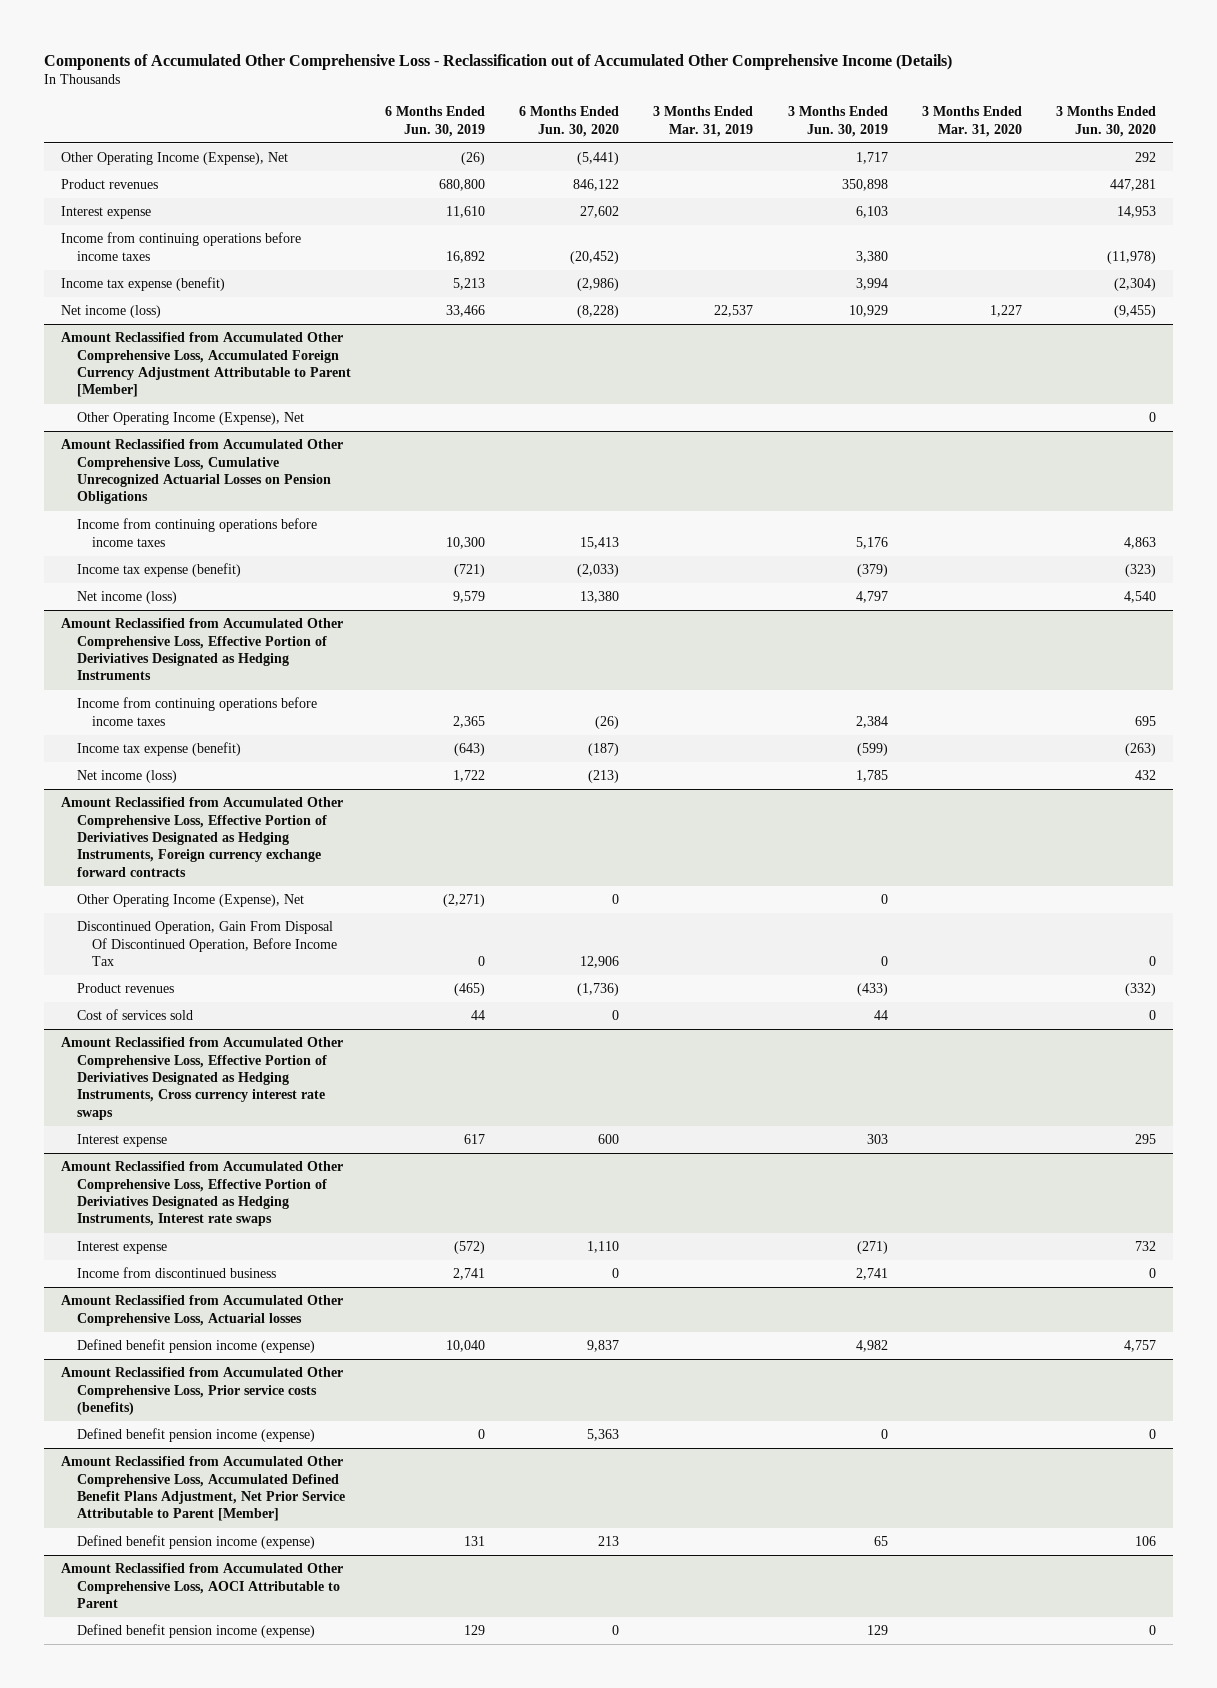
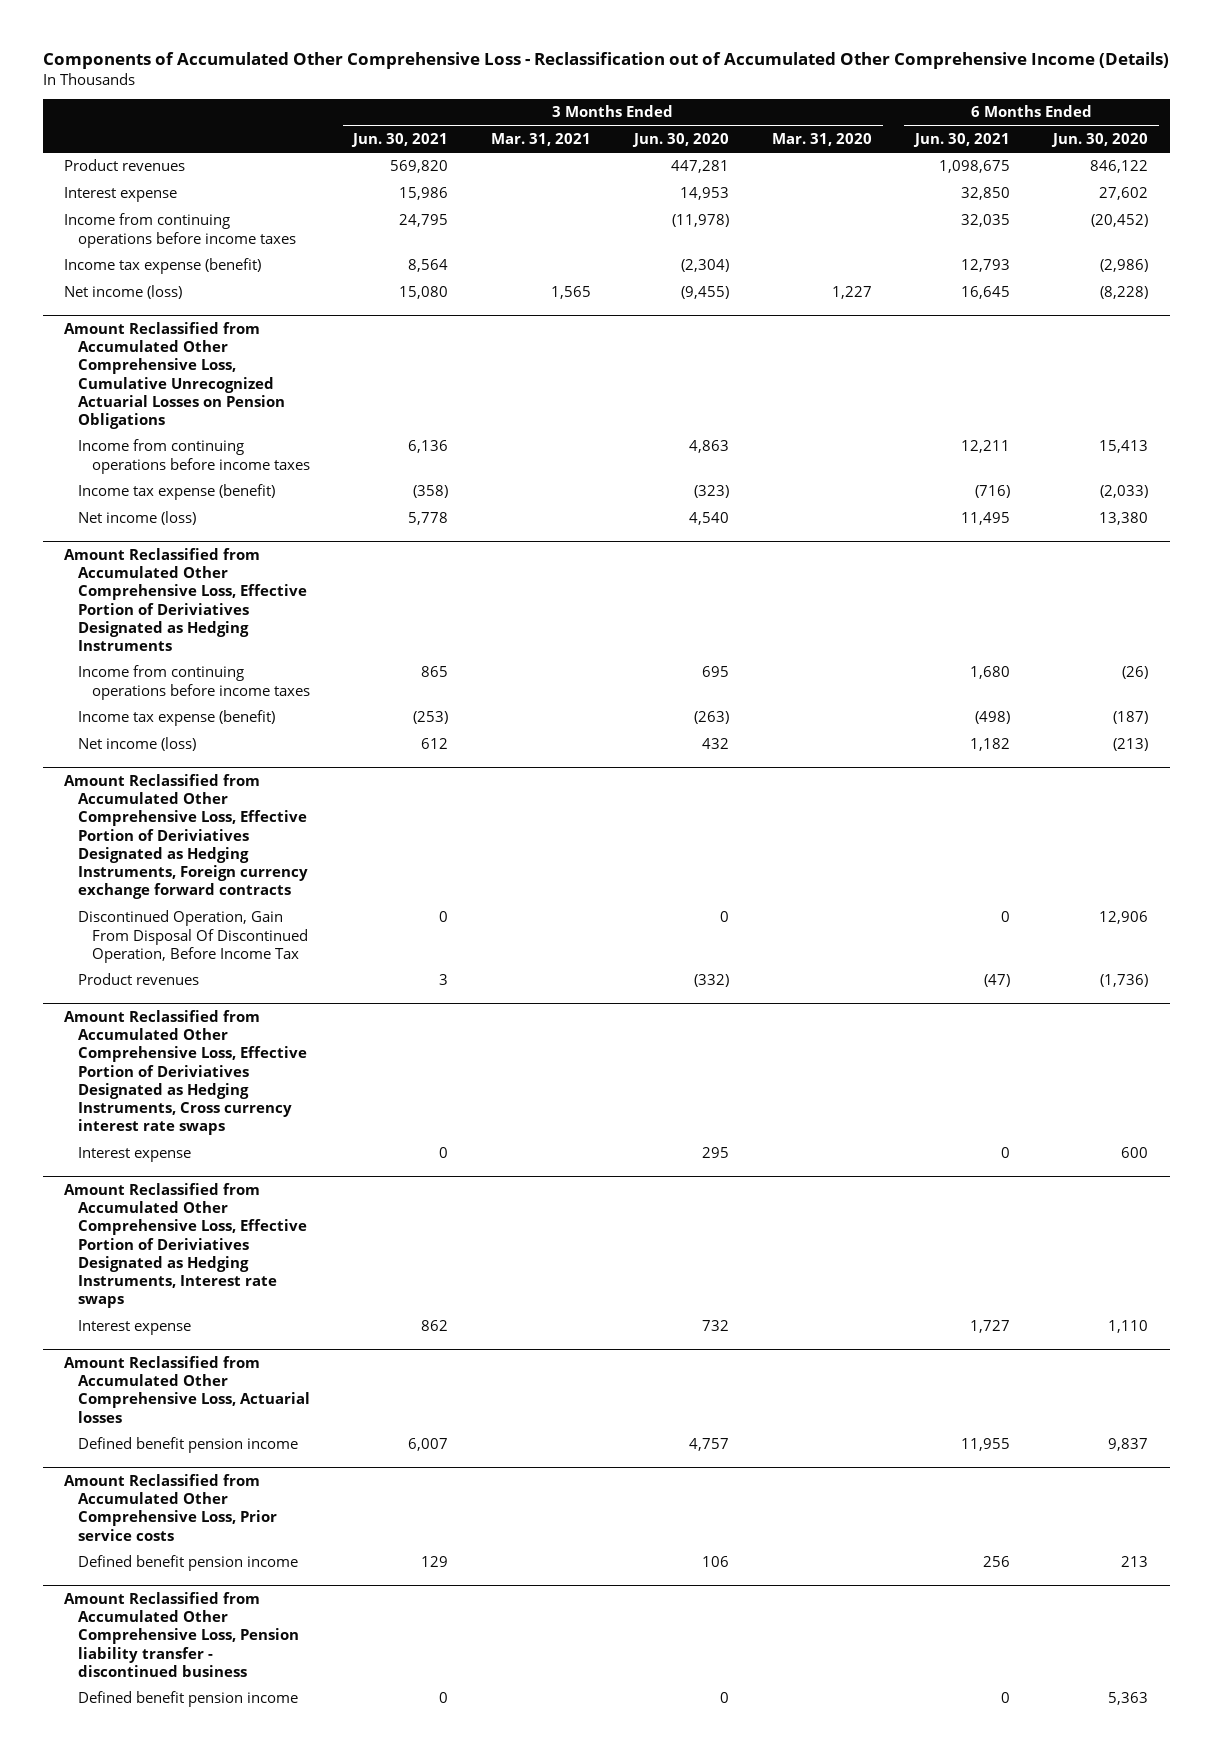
[384,106,485,137] 6 Months Ended Jun. 30, 2019 -> none
[653,106,754,137] 3 Months Ended Mar. 31, 2019 -> none
[787,106,888,137] 3 Months Ended Jun. 30, 2019 -> none
none -> [351,133,449,148] Jun. 30, 2021
none -> [491,133,592,147] Mar. 31, 2021
none -> [913,133,1011,148] Jun. 30, 2021
[61,152,289,166] Other Operating Income (Expense), Net -> none
[61,332,351,398] Amount Reclassified from Accumulated Other Comprehensive Loss, Accumulated Foreign Currency Adjustment Attributable to Parent [Member] -> none
[76,412,304,426] Other Operating Income (Expense), Net -> none
[76,894,304,908] Other Operating Income (Expense), Net -> none
[76,1009,193,1021] Cost of services sold -> none
[76,1267,276,1279] Income from discontinued business -> none
[61,1456,345,1522] Amount Reclassified from Accumulated Other Comprehensive Loss, Accumulated Defined Benefit Plans Adjustment, Net Prior Service Attributable to Parent [Member] -> none
[61,1563,344,1609] Amount Reclassified from Accumulated Other Comprehensive Loss, AOCI Attributable to Parent -> none
[76,1624,315,1639] Defined benefit pension income (expense) -> none
[76,1339,315,1354] Defined benefit pension income (expense) -> [78,1437,299,1454] Defined benefit pension income
[61,1367,344,1416] Amount Reclassified from Accumulated Other Comprehensive Loss, Prior service costs (benefits) -> [64,1473,278,1541] Amount Reclassified from Accumulated Other Comprehensive Loss, Prior service costs
[76,1428,315,1443] Defined benefit pension income (expense) -> [78,1555,299,1572] Defined benefit pension income
[587,1429,620,1442] 5,363 -> [1121,1556,1149,1568] 213
[1149,1429,1157,1440] 0 -> [702,1556,730,1568] 106
none -> [64,1591,300,1677] Amount Reclassified from Accumulated Other Comprehensive Loss, Pension liability transfer - discontinued business
[76,1535,315,1550] Defined benefit pension income (expense) -> [78,1691,299,1708] Defined benefit pension income
[598,1536,620,1547] 213 -> [1108,1692,1149,1706] 5,363
[1135,1536,1157,1547] 106 -> [720,1692,730,1704] 0

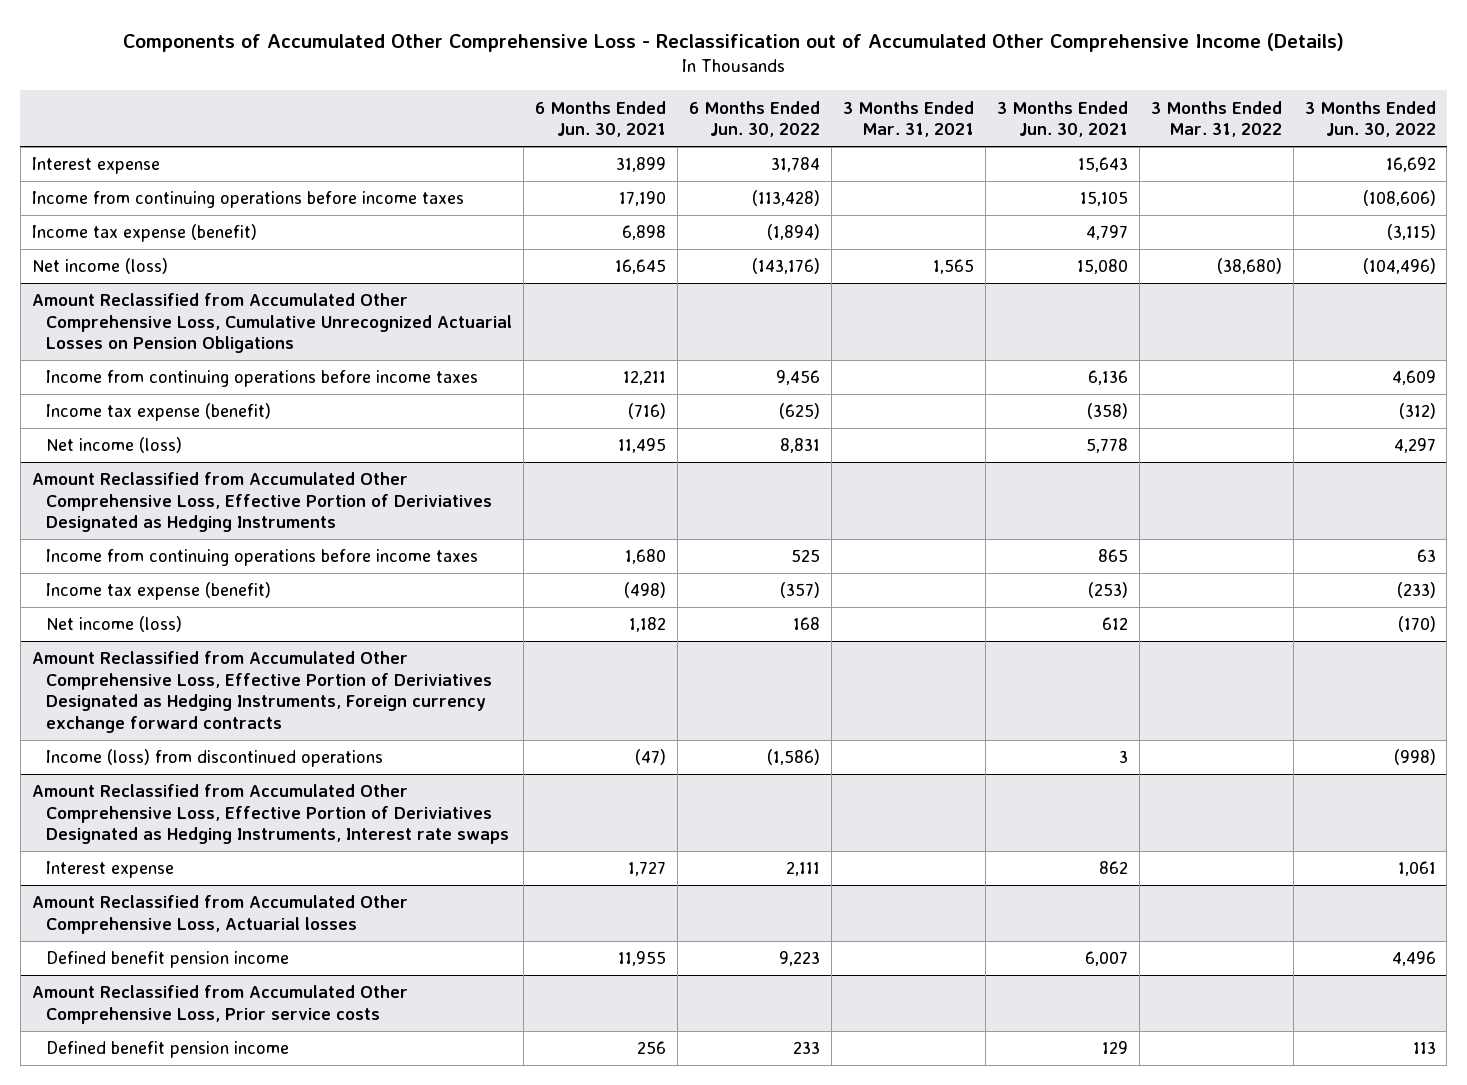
[632,133,730,148] Jun. 30, 2020 -> none
[772,133,873,147] Mar. 31, 2020 -> none
[1051,133,1149,148] Jun. 30, 2020 -> none
none -> [689,100,821,138] 6 Months Ended Jun. 30, 2022
none -> [1150,100,1282,138] 3 Months Ended Mar. 31, 2022
none -> [1304,100,1436,138] 3 Months Ended Jun. 30, 2022
[64,159,186,172] Product revenues -> none
[399,187,449,201] 15,986 -> [1077,157,1128,173] 15,643
[961,187,1011,201] 32,850 -> [616,157,667,173] 31,899
[399,214,449,228] 24,795 -> [1079,191,1128,207] 15,105
[961,214,1011,228] 32,035 -> [619,191,667,207] 17,190
[408,259,449,273] 8,564 -> [1085,225,1128,241] 4,797
[961,259,1011,273] 12,793 -> [622,225,667,241] 6,898
[78,910,309,964] Discontinued Operation, Gain From Disposal Of Discontinued Operation, Before Income Tax -> none
[64,1009,308,1136] Amount Reclassified from Accumulated Other Comprehensive Loss, Effective Portion of Deriviatives Designated as Hedging Instruments, Cross currency interest rate swaps -> none
[78,1147,192,1163] Interest expense -> none
[78,973,200,986] Product revenues -> [46,749,384,768] Income (loss) from discontinued operations
[64,1591,300,1677] Amount Reclassified from Accumulated Other Comprehensive Loss, Pension liability transfer - discontinued business -> none
[78,1691,299,1708] Defined benefit pension income -> none

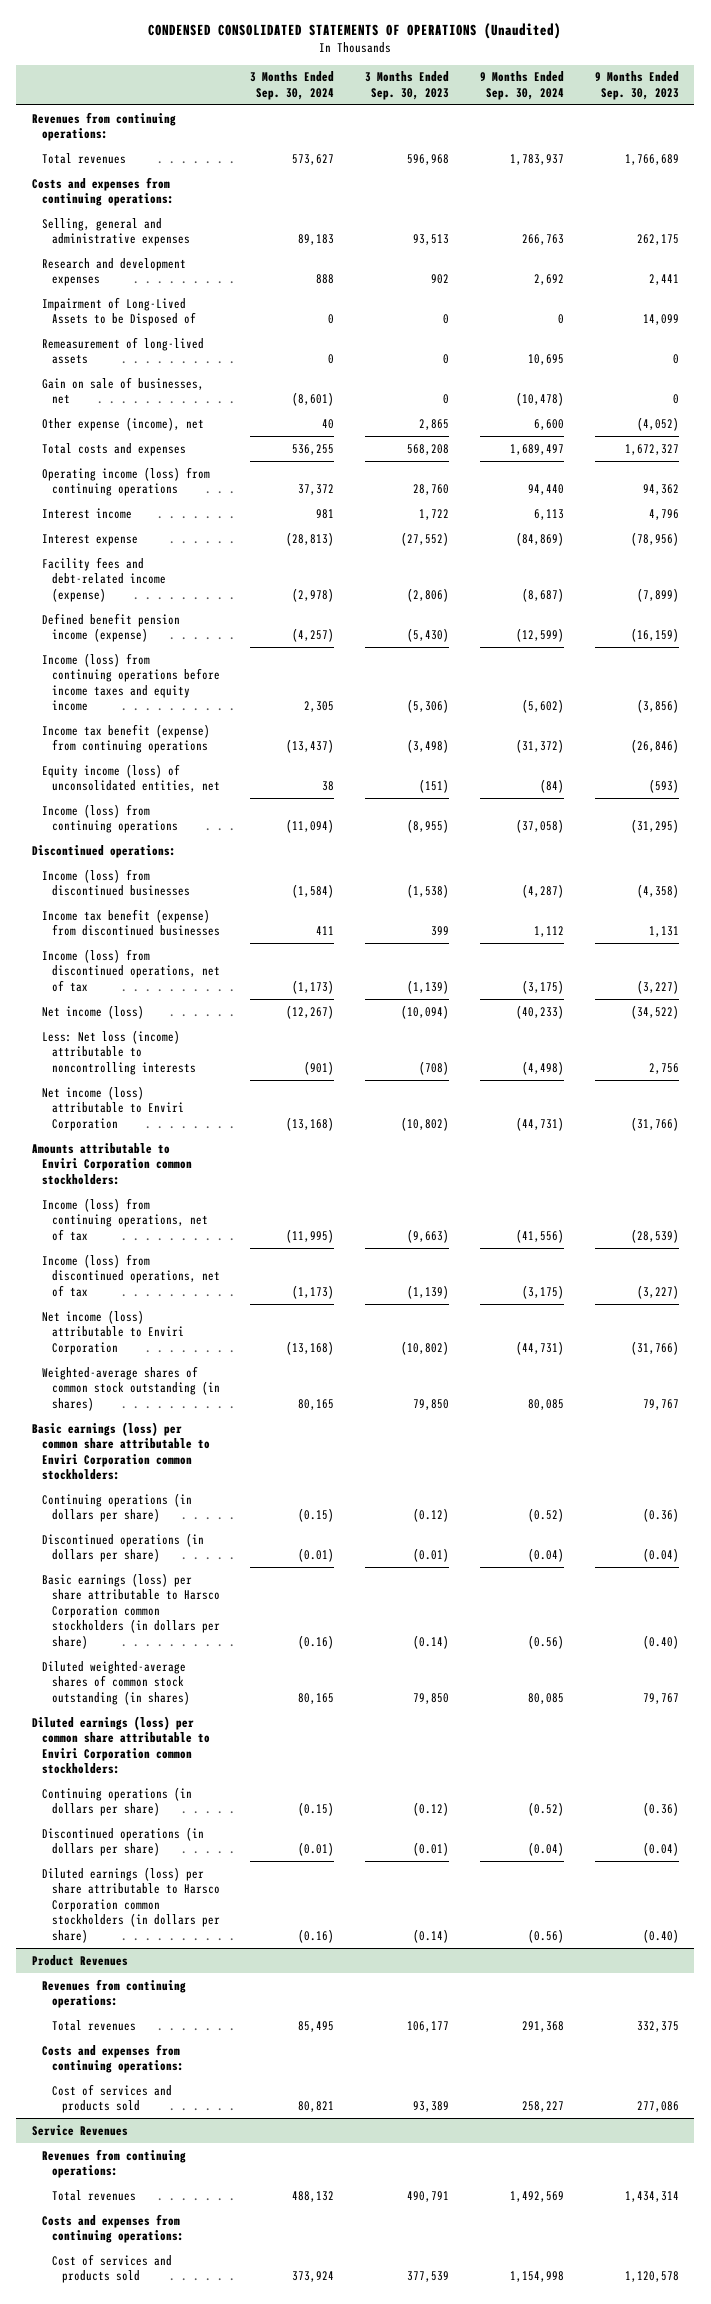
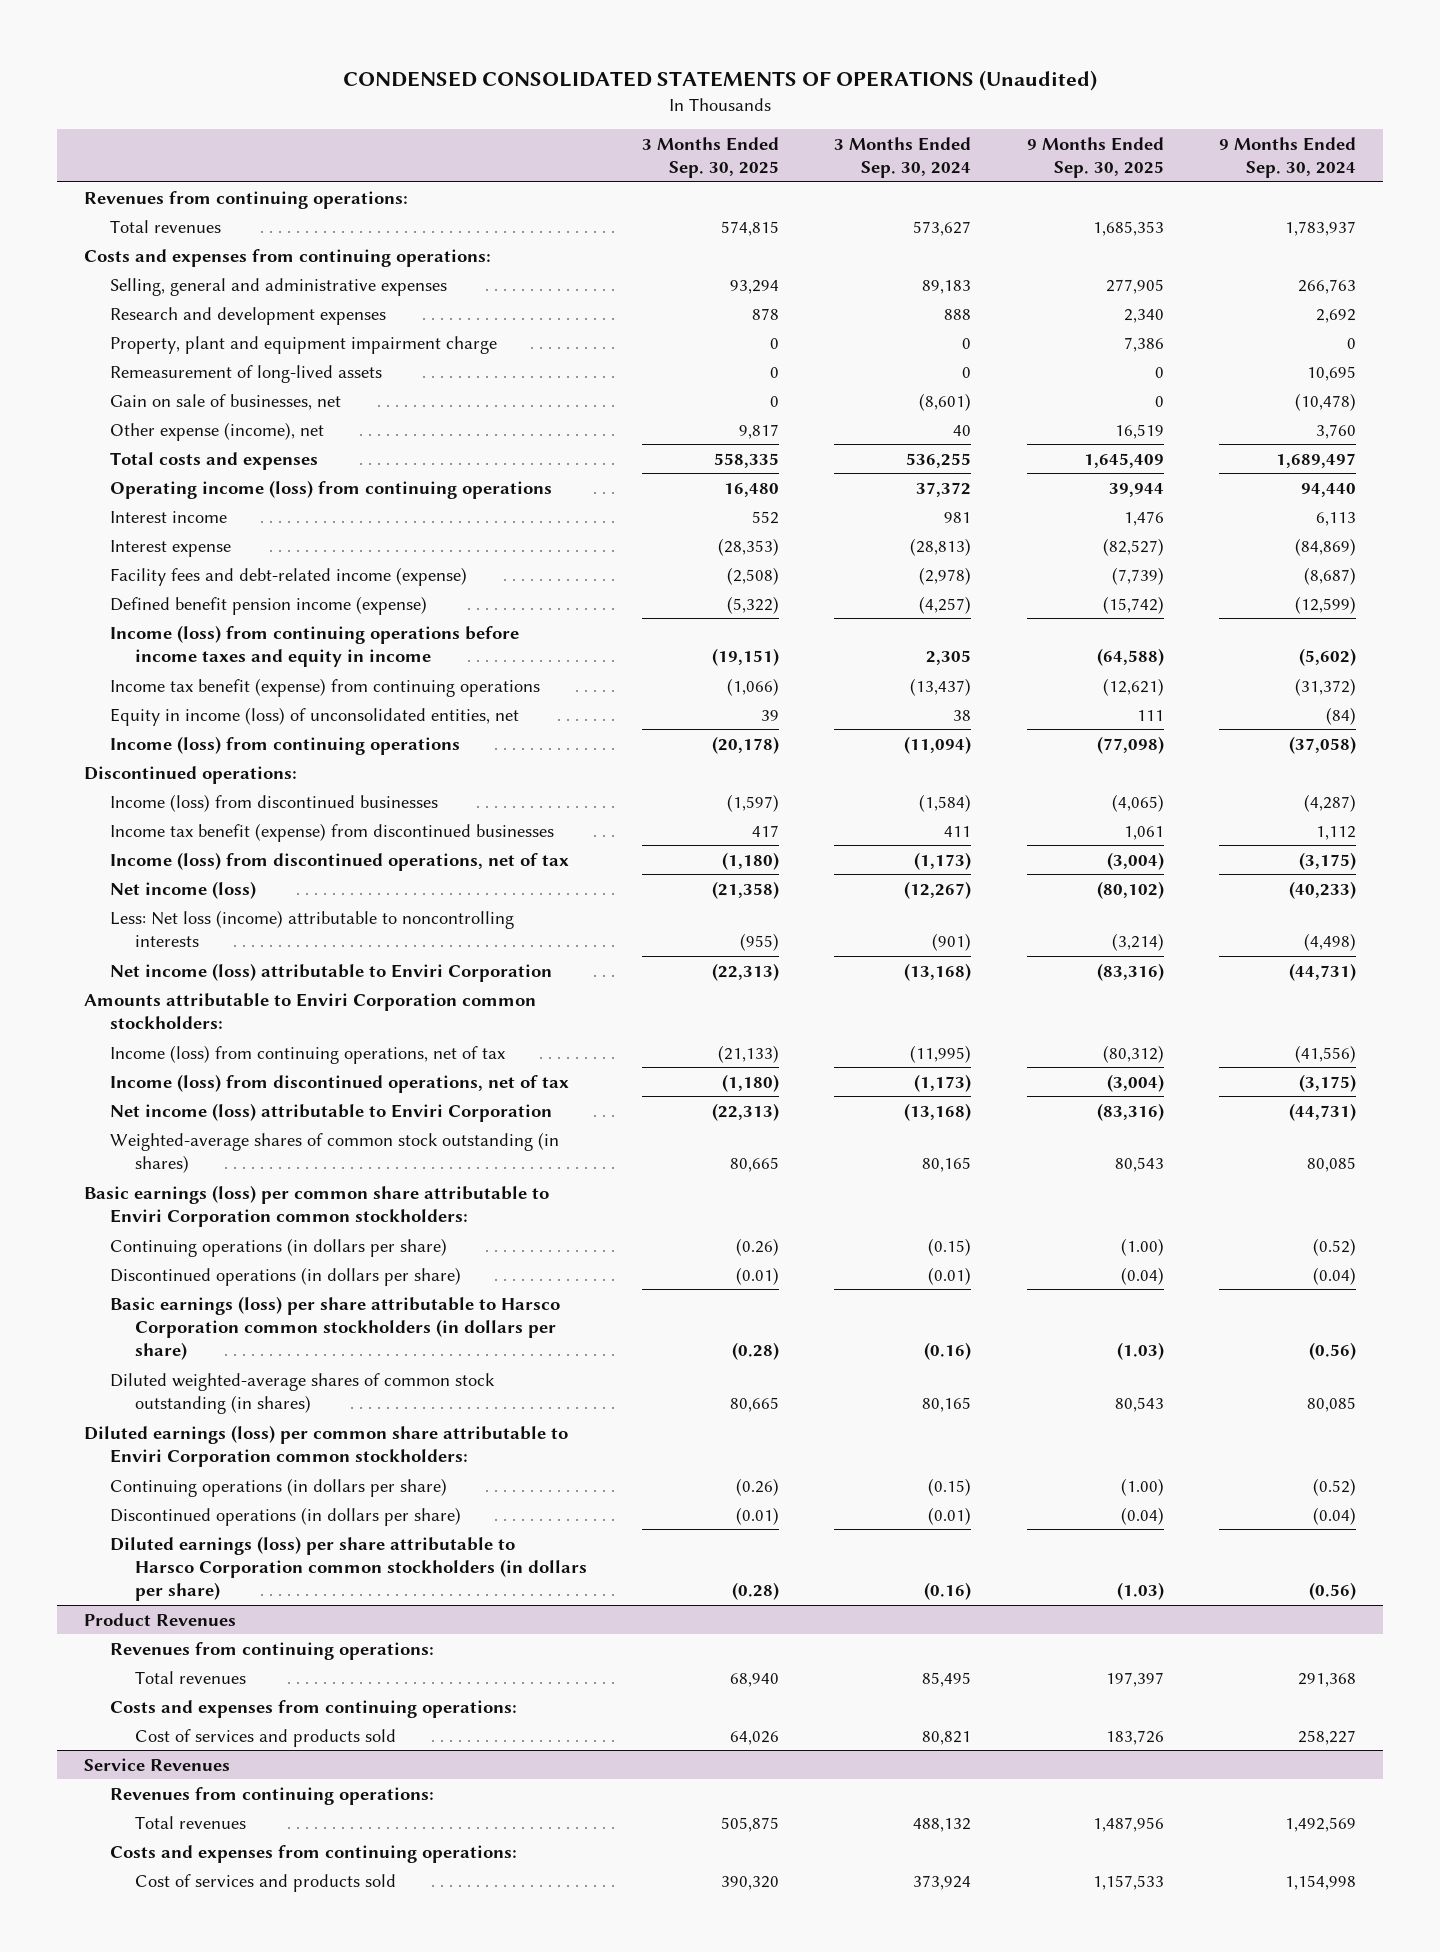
[365,71,450,100] 3 Months Ended Sep. 30, 2023 -> none
[594,71,679,100] 9 Months Ended Sep. 30, 2023 -> none
none -> [642,136,780,178] 3 Months Ended Sep. 30, 2025
none -> [1026,136,1164,178] 9 Months Ended Sep. 30, 2025
[41,296,196,327] Impairment of Long-Lived Assets to be Disposed of -> [109,335,497,354] Property, plant and equipment impairment charge
[534,418,565,430] 6,600 -> [1315,423,1356,439] 3,760
[41,652,220,712] Income (loss) from continuing operations before income taxes and equity income -> [109,624,519,667] Income (loss) from continuing operations before income taxes and equity in income
[41,763,220,793] Equity income (loss) of unconsolidated entities, net -> [109,706,519,726] Equity in income (loss) of unconsolidated entities, net

